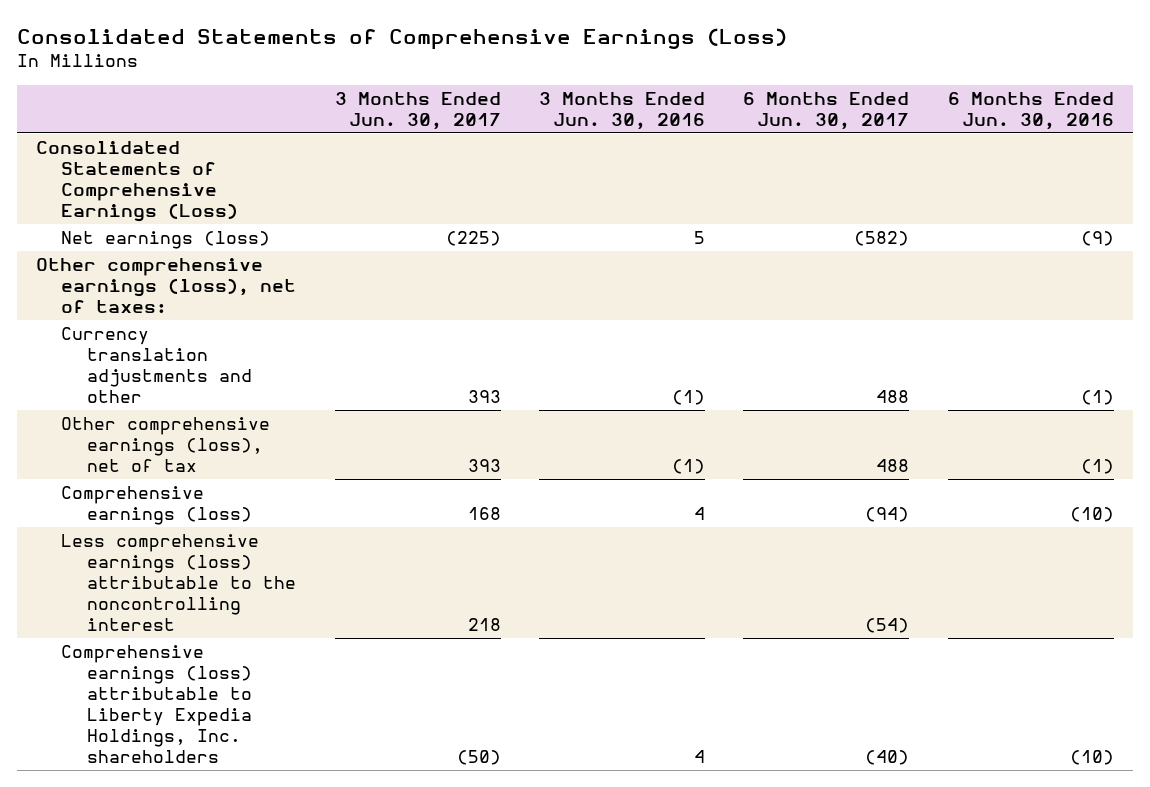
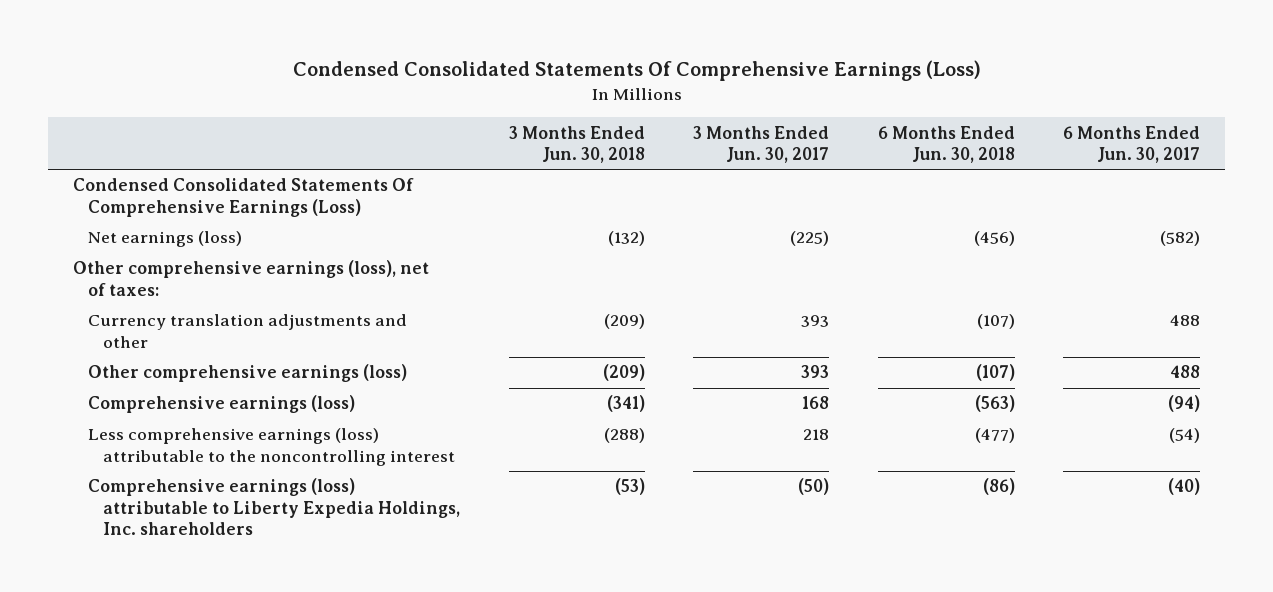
[17,27,788,50] Consolidated Statements of Comprehensive Earnings (Loss) -> [292,59,981,81] Condensed Consolidated Statements Of Comprehensive Earnings (Loss)
[539,91,706,130] 3 Months Ended Jun. 30, 2016 -> none
[947,91,1114,130] 6 Months Ended Jun. 30, 2016 -> none
none -> [508,125,645,163] 3 Months Ended Jun. 30, 2018
none -> [877,125,1015,163] 6 Months Ended Jun. 30, 2018
[36,141,239,223] Consolidated Statements of Comprehensive Earnings (Loss) -> [72,178,414,217] Condensed Consolidated Statements Of Comprehensive Earnings (Loss)
[61,417,271,473] Other comprehensive earnings (loss), net of tax -> [87,364,407,383] Other comprehensive earnings (loss)

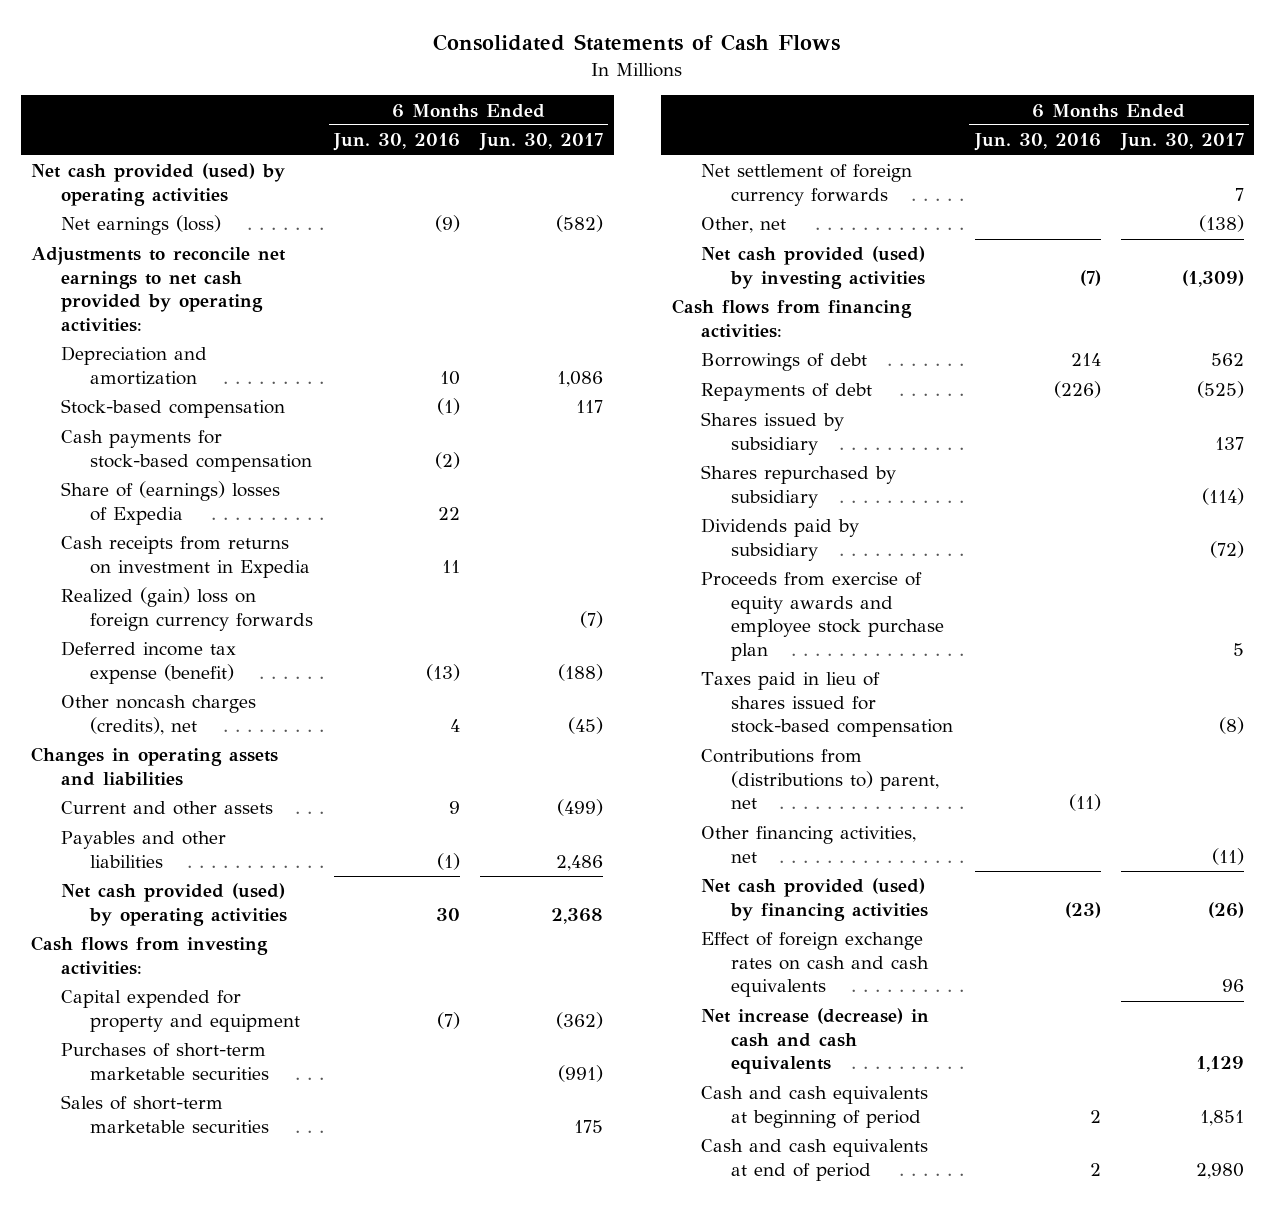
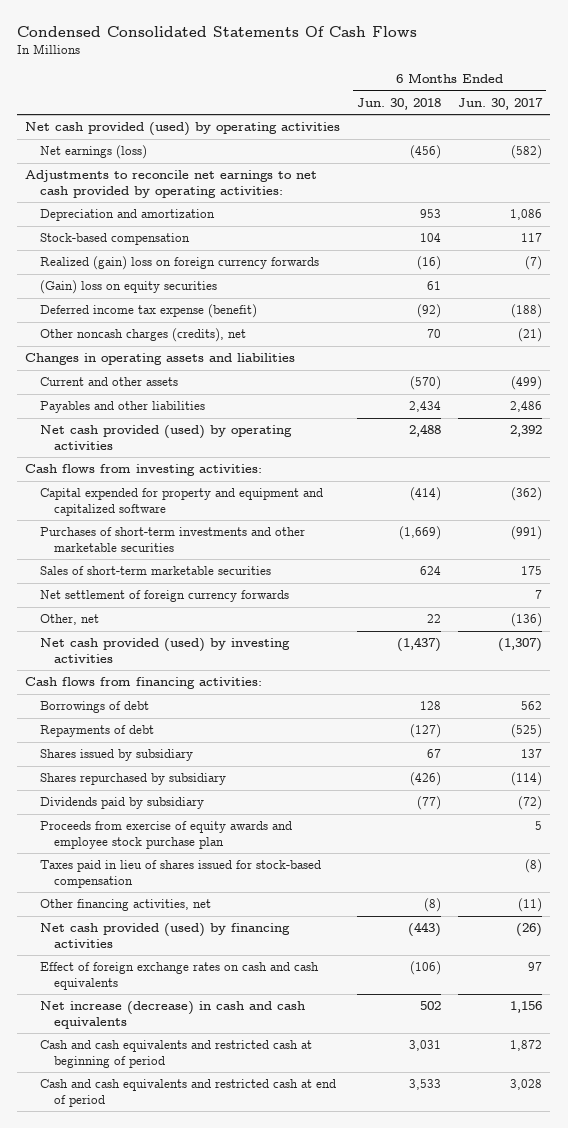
[433,34,841,52] Consolidated Statements of Cash Flows -> [17,25,418,37] Condensed Consolidated Statements Of Cash Flows
[332,133,460,152] Jun. 30, 2016 -> none
none -> [357,97,442,110] Jun. 30, 2018
[60,430,313,472] Cash payments for stock-based compensation -> none
[60,481,280,525] Share of (earnings) losses of Expedia -> none
[60,536,311,578] Cash receipts from returns on investment in Expedia -> none
none -> [39,280,217,295] (Gain) loss on equity securities
[568,716,604,734] (45) -> [518,328,543,343] (21)
[551,907,604,924] 2,368 -> [510,425,543,438] 2,392
[60,990,301,1032] Capital expended for property and equipment -> [39,488,323,516] Capital expended for property and equipment and capitalized software
[60,1043,270,1080] Purchases of short-term marketable securities -> [39,527,305,552] Purchases of short-term investments and other marketable securities
[1199,215,1245,233] (138) -> [511,613,543,628] (136)
[1182,269,1245,287] (1,309) -> [498,638,543,653] (1,307)
[701,749,940,810] Contributions from (distributions to) parent, net -> none
[1222,979,1245,993] 96 -> [528,962,543,972] 97
[1196,1056,1245,1073] 1,129 -> [510,1001,543,1014] 1,156
[701,1086,929,1128] Cash and cash equivalents at beginning of period -> [39,1040,312,1068] Cash and cash equivalents and restricted cash at beginning of period
[1200,1109,1245,1126] 1,851 -> [510,1040,543,1052] 1,872
[701,1139,929,1181] Cash and cash equivalents at end of period -> [39,1079,336,1107] Cash and cash equivalents and restricted cash at end of period
[1196,1162,1245,1179] 2,980 -> [510,1079,543,1091] 3,028

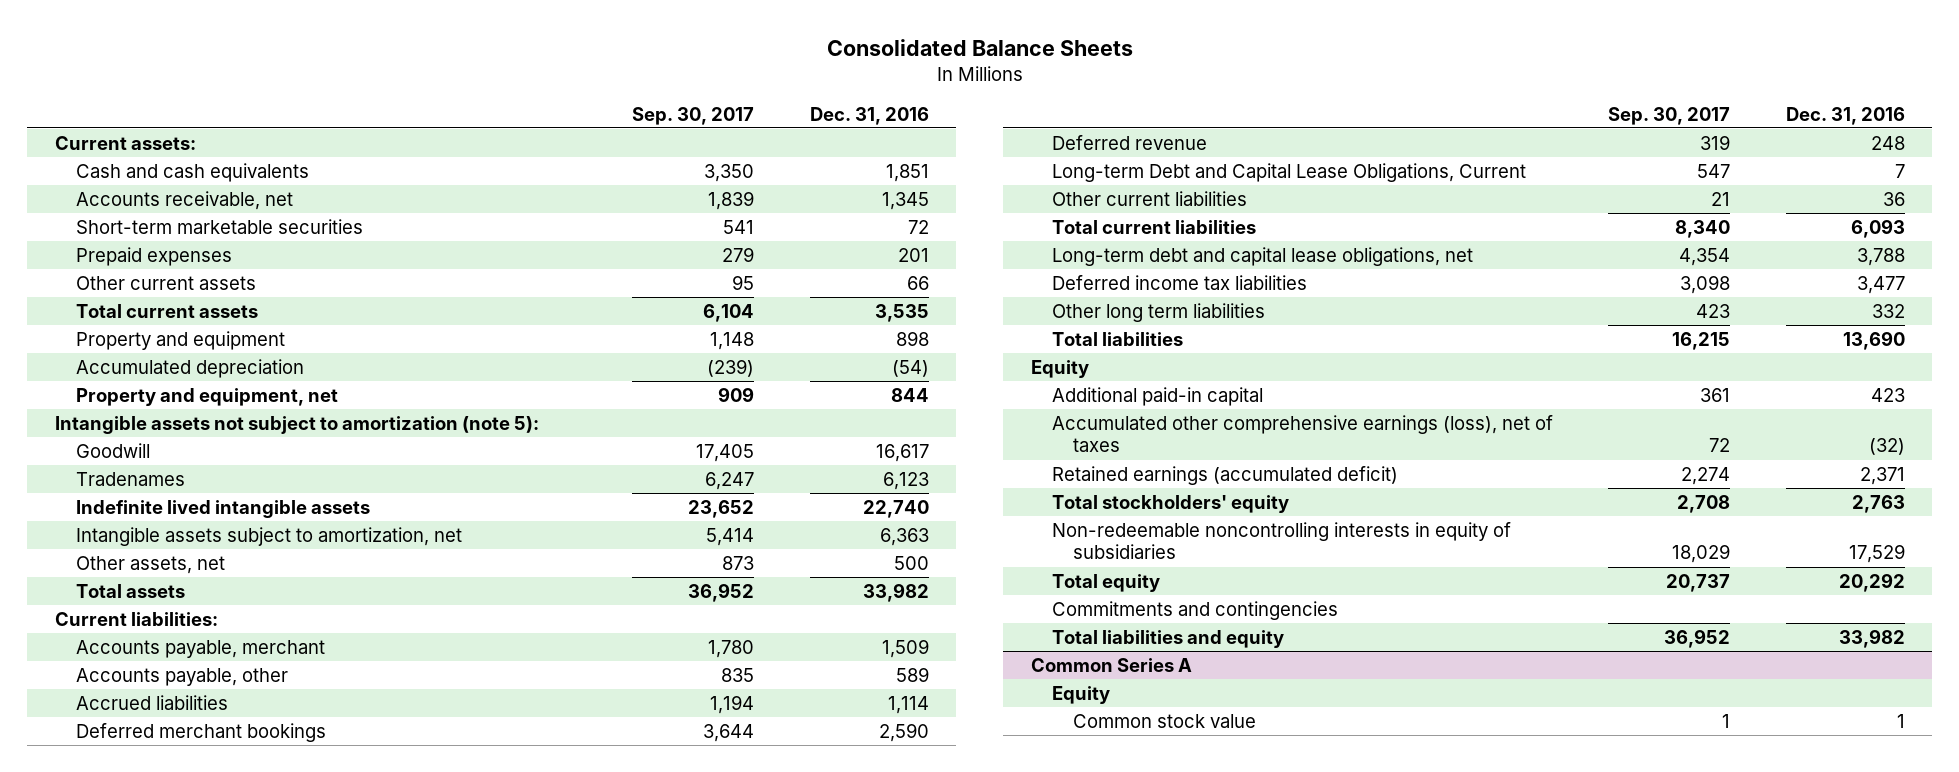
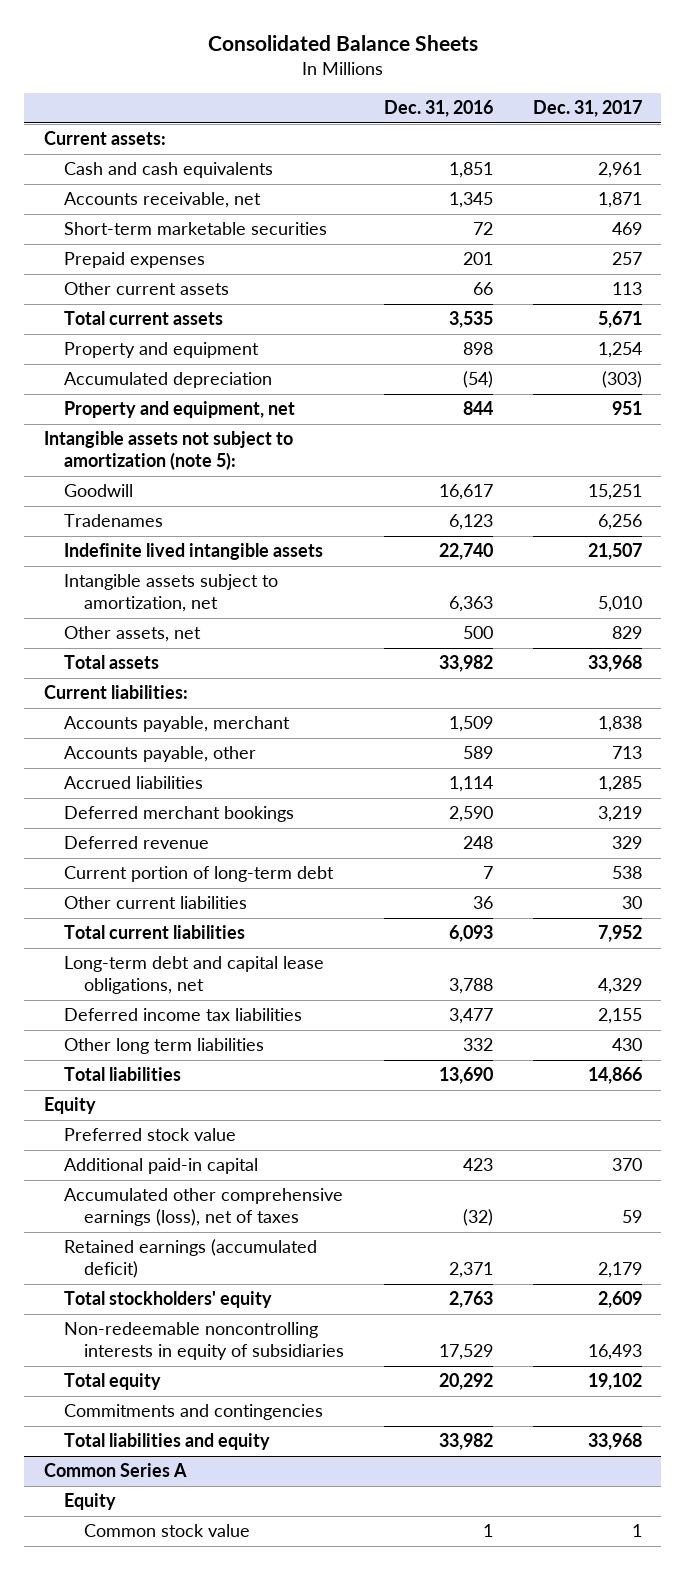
[632,106,755,125] Sep. 30, 2017 -> none
none -> [532,100,642,118] Dec. 31, 2017
[1051,162,1526,182] Long-term Debt and Capital Lease Obligations, Current -> [63,866,334,883] Current portion of long-term debt
none -> [63,1128,236,1142] Preferred stock value

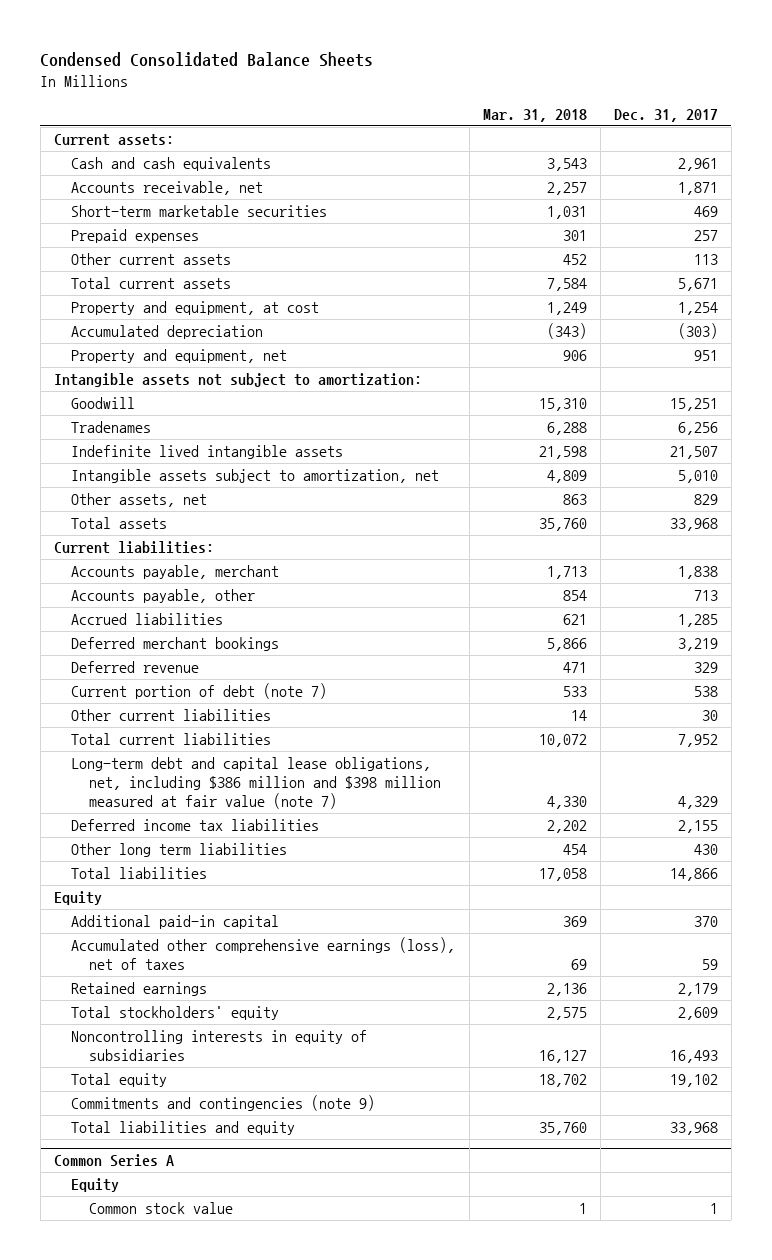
[207,35,478,52] Consolidated Balance Sheets -> [40,51,374,67] Condensed Consolidated Balance Sheets
[383,100,493,118] Dec. 31, 2016 -> none
none -> [482,108,587,122] Mar. 31, 2018
[63,342,259,359] Property and equipment -> [71,300,320,315] Property and equipment, at cost
[43,431,293,471] Intangible assets not subject to amortization (note 5): -> [53,372,422,387] Intangible assets not subject to amortization:
[63,866,334,883] Current portion of long-term debt -> [71,682,328,699] Current portion of debt (note 7)
[63,956,324,995] Long-term debt and capital lease obligations, net -> [71,756,441,810] Long-term debt and capital lease obligations, net, including $386 million and $398 million measured at fair value (note 7)
[63,1128,236,1142] Preferred stock value -> none
[63,1239,317,1279] Retained earnings (accumulated deficit) -> [71,981,208,996] Retained earnings
[63,1322,345,1361] Non-redeemable noncontrolling interests in equity of subsidiaries -> [71,1029,368,1062] Noncontrolling interests in equity of subsidiaries
[63,1404,323,1421] Commitments and contingencies -> [71,1094,376,1111] Commitments and contingencies (note 9)

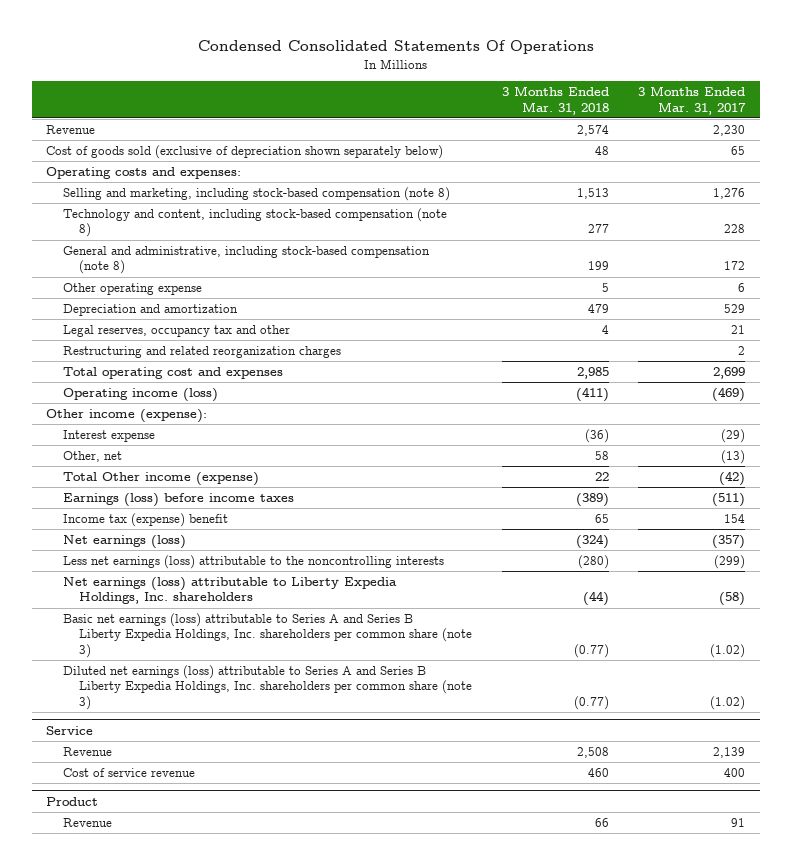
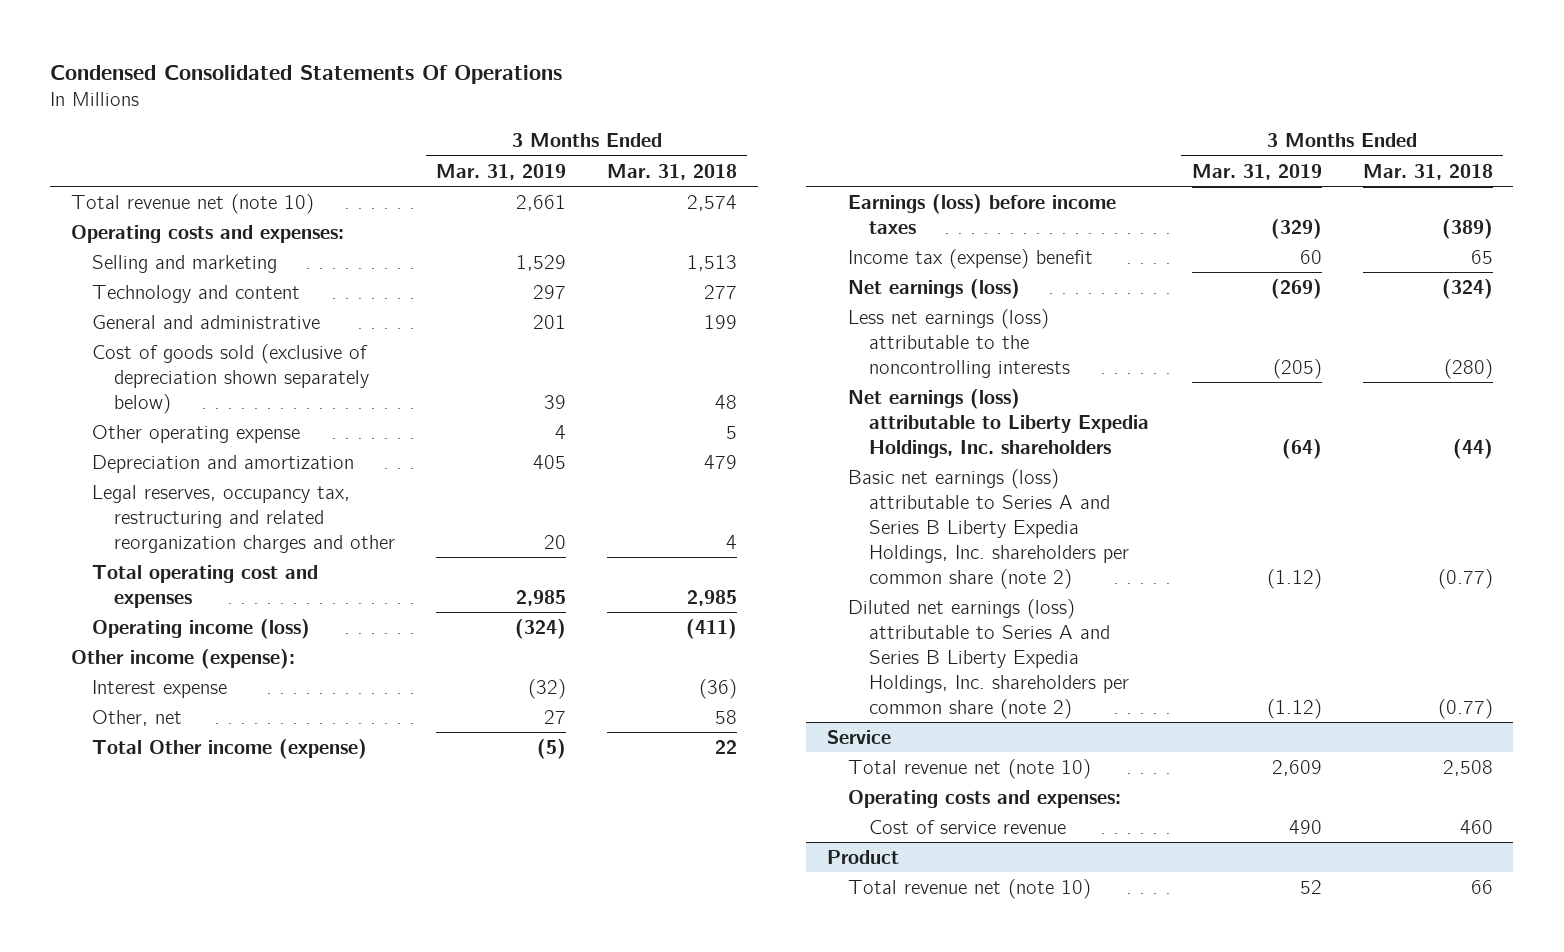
[638,86,747,115] 3 Months Ended Mar. 31, 2017 -> none
none -> [435,163,566,180] Mar. 31, 2019
[46,125,96,135] Revenue -> [70,193,314,214] Total revenue net (note 10)
[62,187,450,202] Selling and marketing, including stock-based compensation (note 8) -> [92,254,278,273] Selling and marketing
[62,208,447,238] Technology and content, including stock-based compensation (note 8) -> [92,284,301,303] Technology and content
[62,246,430,275] General and administrative, including stock-based compensation (note 8) -> [92,314,321,329] General and administrative
[46,145,444,160] Cost of goods sold (exclusive of depreciation shown separately below) -> [92,343,369,414] Cost of goods sold (exclusive of depreciation shown separately below)
[62,346,341,359] Restructuring and related reorganization charges -> none
[62,325,290,338] Legal reserves, occupancy tax and other -> [92,484,395,553] Legal reserves, occupancy tax, restructuring and related reorganization charges and other
[62,613,473,658] Basic net earnings (loss) attributable to Series A and Series B Liberty Expedia Holdings, Inc. shareholders per common share (note 3) -> [847,468,1130,589] Basic net earnings (loss) attributable to Series A and Series B Liberty Expedia Holdings, Inc. shareholders per common share (note 2)
[62,665,473,710] Diluted net earnings (loss) attributable to Series A and Series B Liberty Expedia Holdings, Inc. shareholders per common share (note 3) -> [847,598,1130,719] Diluted net earnings (loss) attributable to Series A and Series B Liberty Expedia Holdings, Inc. shareholders per common share (note 2)
[62,747,112,757] Revenue -> [847,758,1091,779] Total revenue net (note 10)
none -> [847,789,1121,808] Operating costs and expenses:
[62,818,112,828] Revenue -> none
none -> [847,878,1091,899] Total revenue net (note 10)

